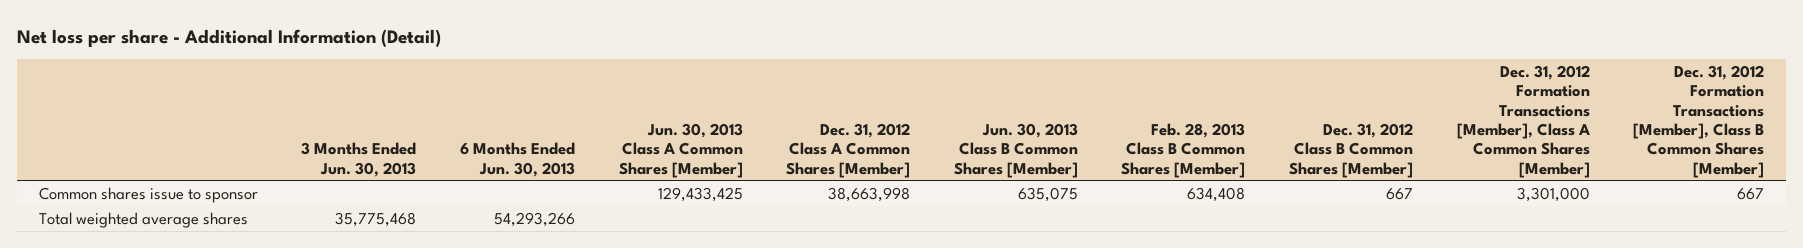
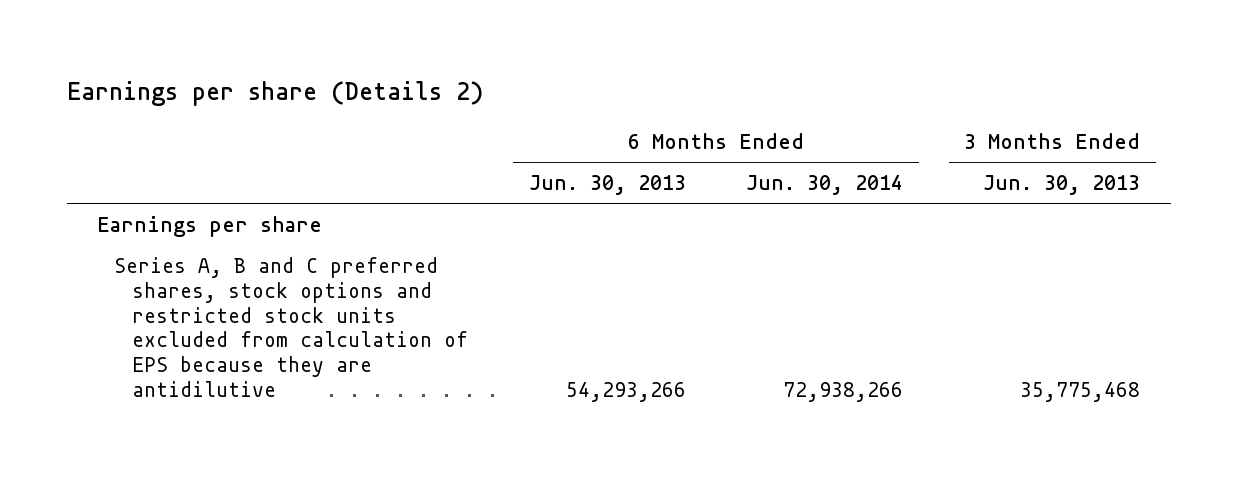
[16,28,441,47] Net loss per share - Additional Information (Detail) -> [66,80,483,106] Earnings per share (Details 2)
[618,122,743,178] Jun. 30, 2013 Class A Common Shares [Member] -> none
[786,122,911,178] Dec. 31, 2012 Class A Common Shares [Member] -> none
[953,122,1078,178] Jun. 30, 2013 Class B Common Shares [Member] -> none
[1121,122,1246,178] Feb. 28, 2013 Class B Common Shares [Member] -> none
[1289,122,1414,178] Dec. 31, 2012 Class B Common Shares [Member] -> none
[1456,65,1590,178] Dec. 31, 2012 Formation Transactions [Member], Class A Common Shares [Member] -> none
[1633,65,1765,178] Dec. 31, 2012 Formation Transactions [Member], Class B Common Shares [Member] -> none
none -> [746,175,904,196] Jun. 30, 2014
[38,186,258,203] Common shares issue to sponsor -> none
none -> [97,215,323,237] Earnings per share
[38,211,248,228] Total weighted average shares -> [114,256,468,397] Series A, B and C preferred shares, stock options and restricted stock units excluded from calculation of EPS because they are antidilutive

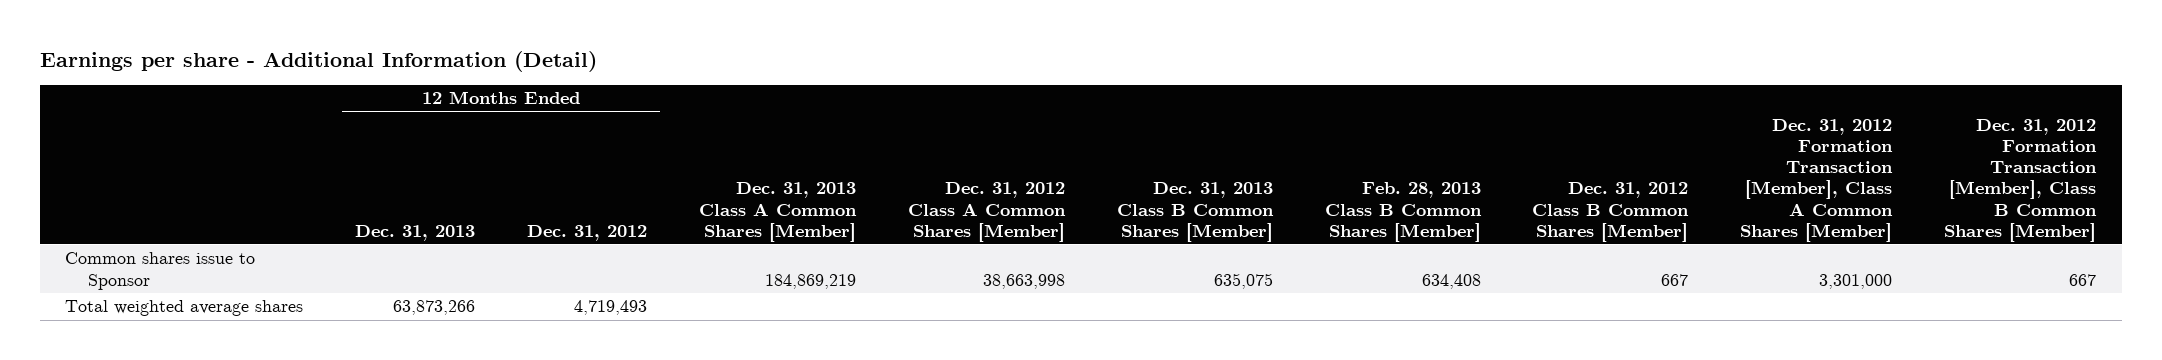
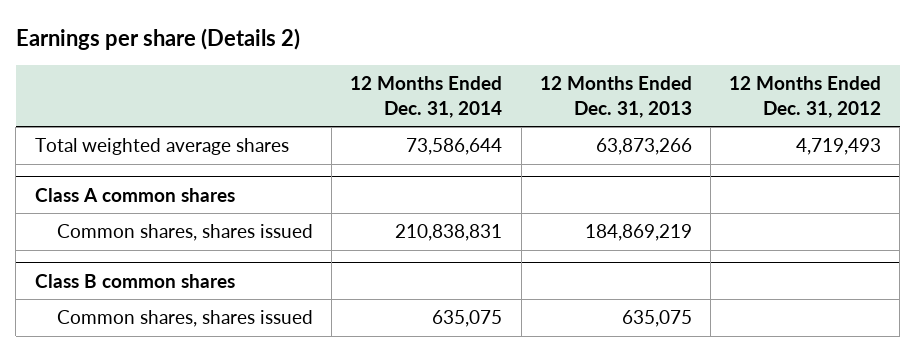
[39,50,597,72] Earnings per share - Additional Information (Detail) -> [15,27,300,50] Earnings per share (Details 2)
[699,182,858,242] Dec. 31, 2013 Class A Common Shares [Member] -> none
[907,182,1066,242] Dec. 31, 2012 Class A Common Shares [Member] -> none
[1116,182,1274,242] Dec. 31, 2013 Class B Common Shares [Member] -> none
[1324,182,1482,242] Feb. 28, 2013 Class B Common Shares [Member] -> none
[1532,182,1690,242] Dec. 31, 2012 Class B Common Shares [Member] -> none
[1740,118,1894,242] Dec. 31, 2012 Formation Transaction [Member], Class A Common Shares [Member] -> none
[1944,118,2098,242] Dec. 31, 2012 Formation Transaction [Member], Class B Common Shares [Member] -> none
none -> [350,76,503,118] 12 Months Ended Dec. 31, 2014
[65,252,256,290] Common shares issue to Sponsor -> none
none -> [34,187,235,202] Class A common shares
none -> [56,224,313,242] Common shares, shares issued
none -> [34,273,235,288] Class B common shares
none -> [56,310,313,328] Common shares, shares issued

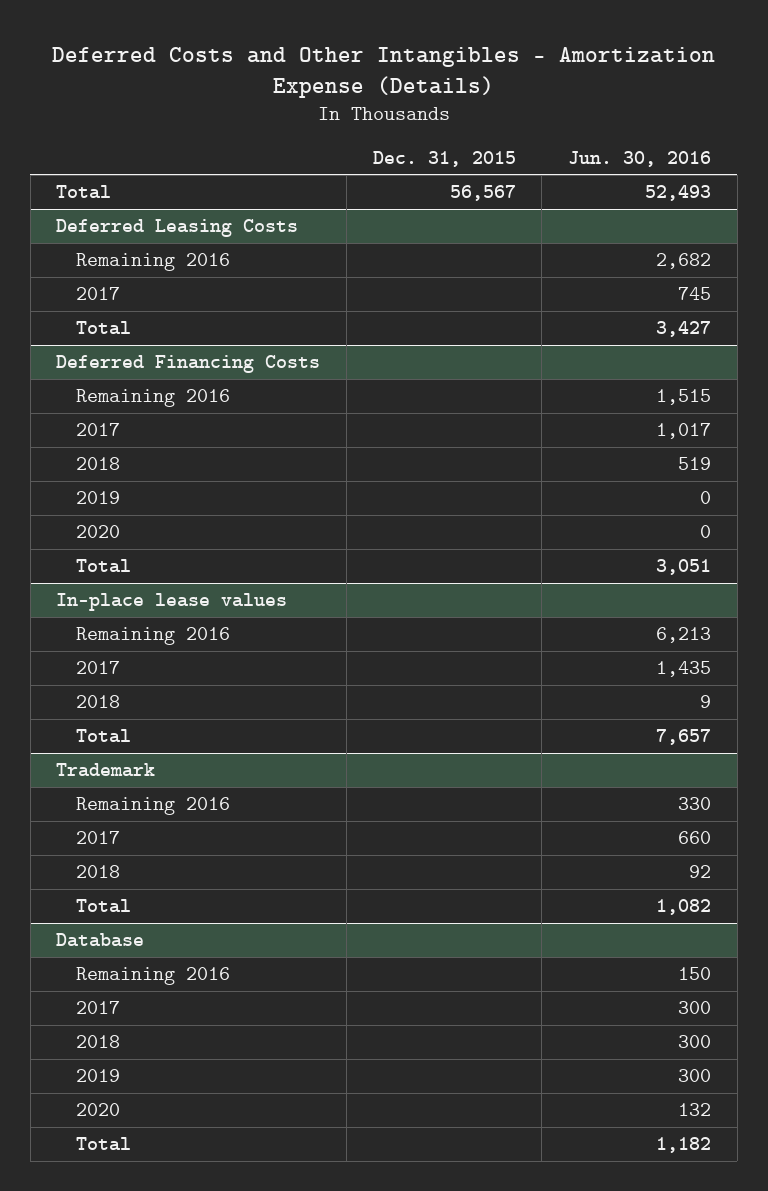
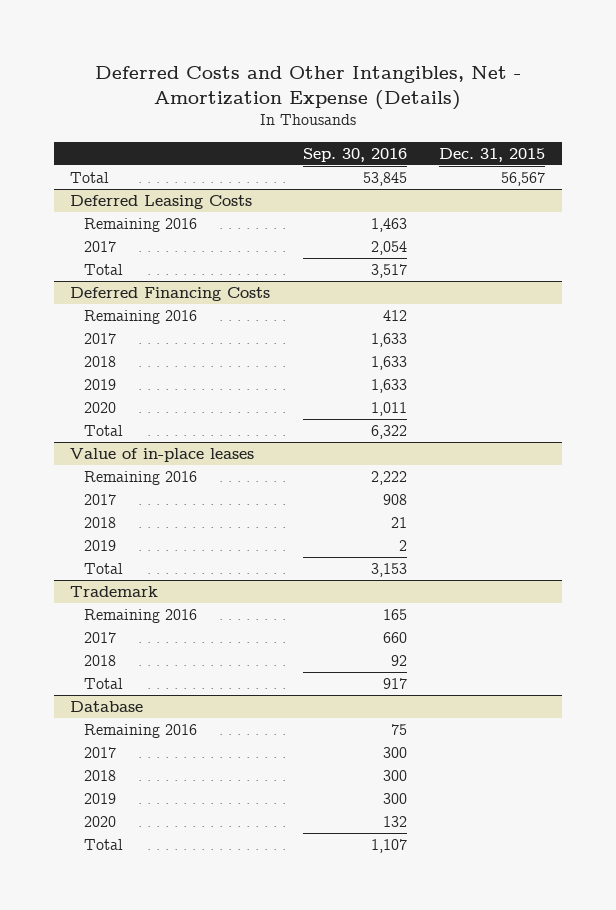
[51,46,715,98] Deferred Costs and Other Intangibles - Amortization Expense (Details) -> [94,65,521,110] Deferred Costs and Other Intangibles, Net - Amortization Expense (Details)
[568,150,712,167] Jun. 30, 2016 -> none
none -> [302,147,407,162] Sep. 30, 2016
[56,593,288,612] In-place lease values -> [70,448,255,463] Value of in-place leases
none -> [84,540,117,552] 2019

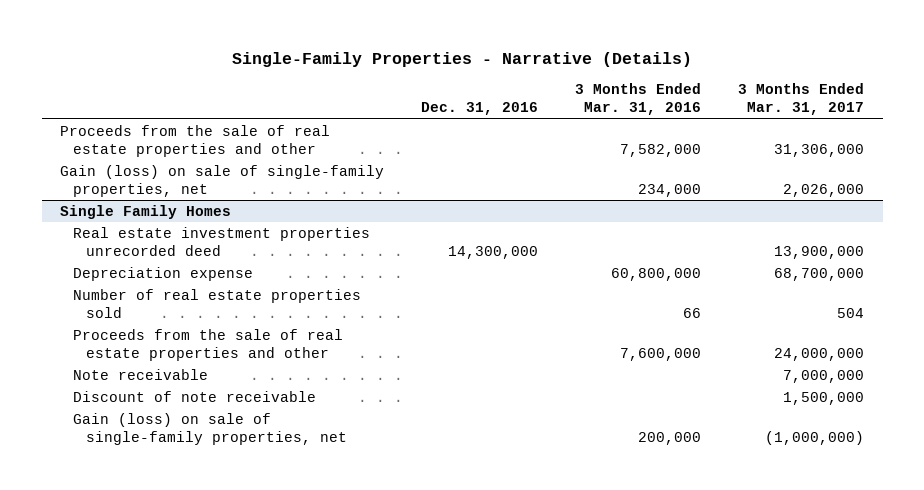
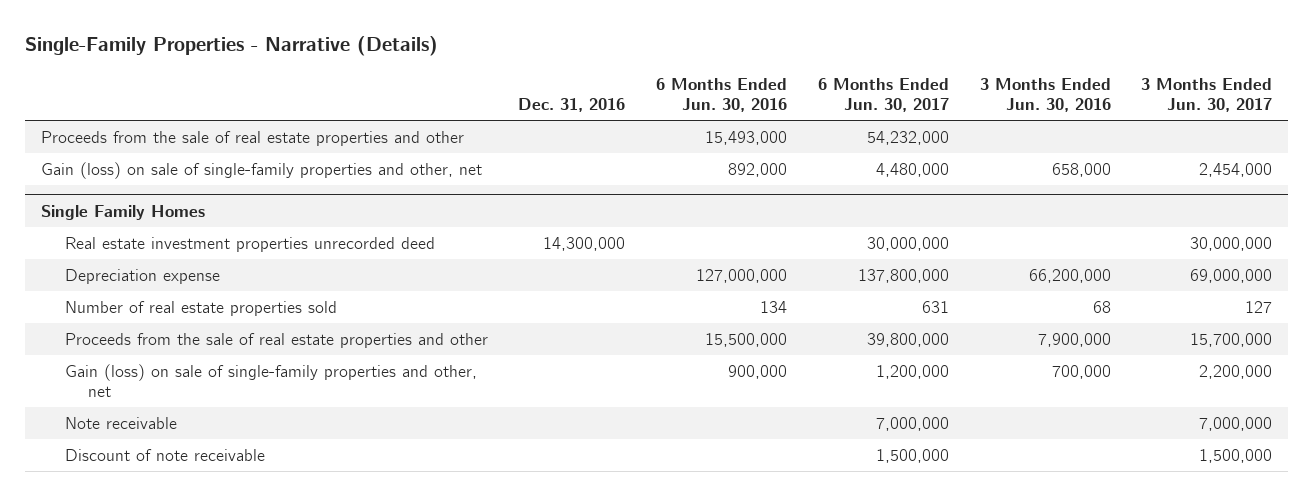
[575,83,702,116] 3 Months Ended Mar. 31, 2016 -> none
[738,83,865,116] 3 Months Ended Mar. 31, 2017 -> none
none -> [656,78,788,112] 6 Months Ended Jun. 30, 2016
none -> [817,78,949,112] 6 Months Ended Jun. 30, 2017
none -> [979,78,1111,112] 3 Months Ended Jun. 30, 2016
none -> [1141,78,1273,112] 3 Months Ended Jun. 30, 2017
[60,164,385,197] Gain (loss) on sale of single-family properties, net -> [40,161,482,179] Gain (loss) on sale of single-family properties and other, net
none -> [64,363,477,397] Gain (loss) on sale of single-family properties and other, net
[73,412,348,445] Gain (loss) on sale of single-family properties, net -> none

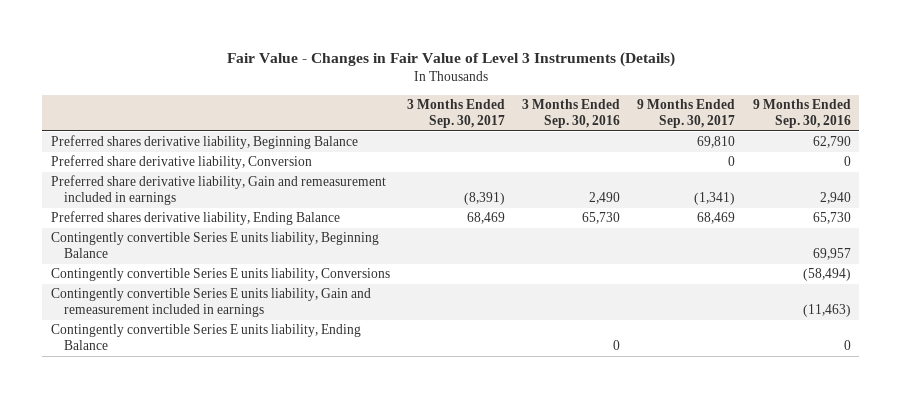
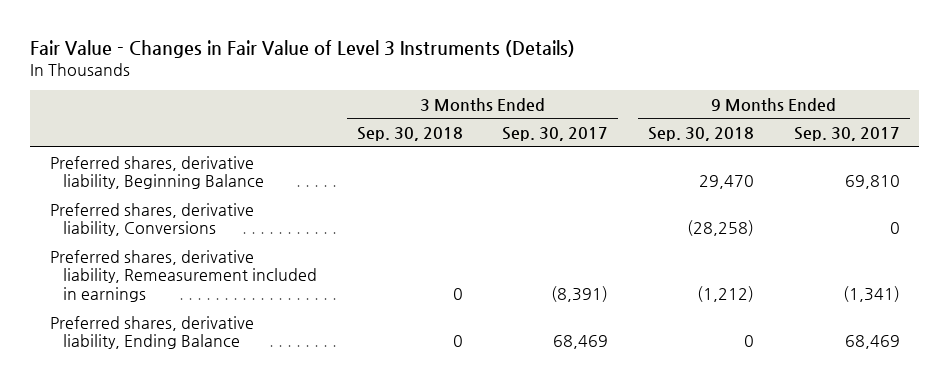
[522,99,621,129] 3 Months Ended Sep. 30, 2016 -> none
[752,99,851,129] 9 Months Ended Sep. 30, 2016 -> none
none -> [356,127,463,142] Sep. 30, 2018
none -> [648,127,755,142] Sep. 30, 2018
[50,232,379,259] Contingently convertible Series E units liability, Beginning Balance -> none
[50,268,390,282] Contingently convertible Series E units liability, Conversions -> none
[50,288,371,318] Contingently convertible Series E units liability, Gain and remeasurement included in earnings -> none
[50,324,361,351] Contingently convertible Series E units liability, Ending Balance -> none
[50,135,358,150] Preferred shares derivative liability, Beginning Balance -> [50,155,265,190] Preferred shares, derivative liability, Beginning Balance
[50,155,312,170] Preferred share derivative liability, Conversion -> [50,202,255,237] Preferred shares, derivative liability, Conversions
[50,175,386,206] Preferred share derivative liability, Gain and remeasurement included in earnings -> [50,249,318,302] Preferred shares, derivative liability, Remeasurement included in earnings
[50,211,340,226] Preferred shares derivative liability, Ending Balance -> [50,315,255,350] Preferred shares, derivative liability, Ending Balance

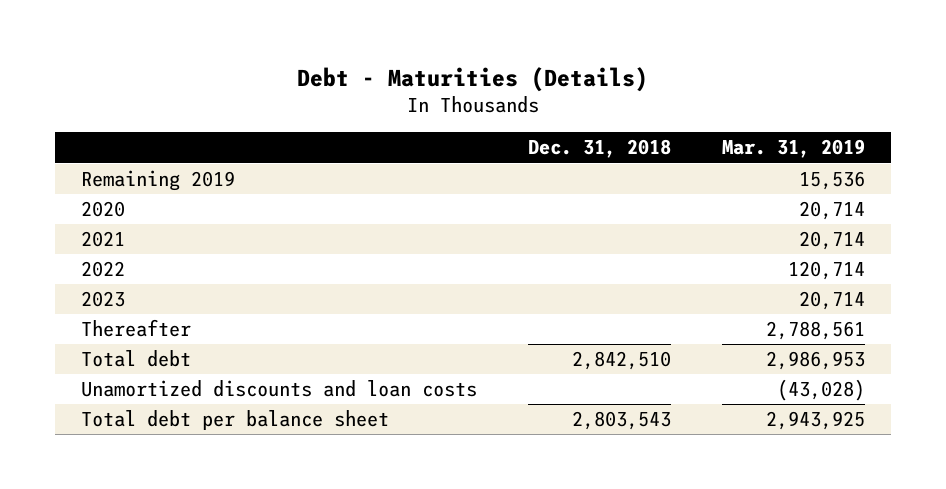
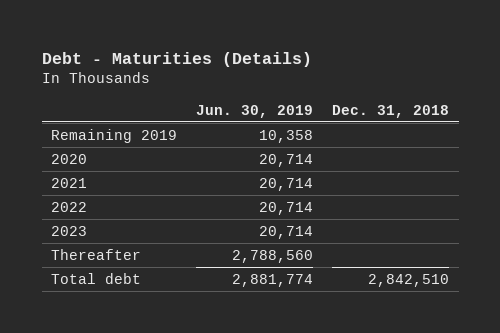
[722,139,866,159] Mar. 31, 2019 -> none
none -> [196,104,314,118] Jun. 30, 2019
[80,380,477,398] Unamortized discounts and loan costs -> none
[80,410,389,431] Total debt per balance sheet -> none

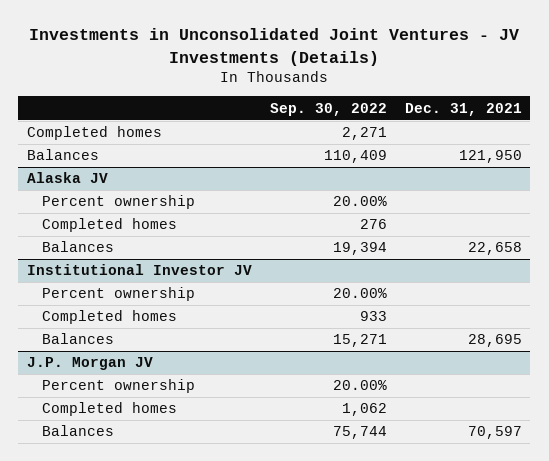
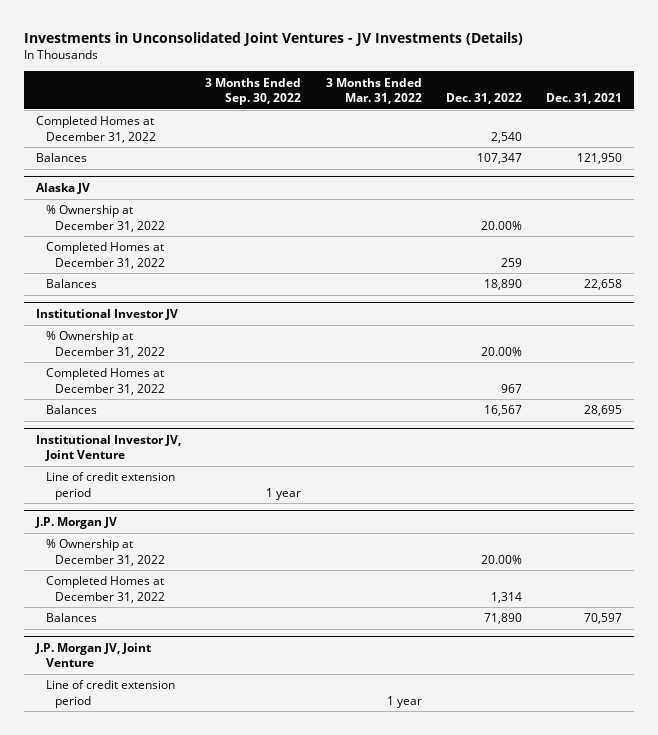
[269,102,387,116] Sep. 30, 2022 -> none
none -> [205,77,302,105] 3 Months Ended Sep. 30, 2022
none -> [325,77,422,104] 3 Months Ended Mar. 31, 2022
none -> [445,92,522,104] Dec. 31, 2022
[26,126,162,141] Completed homes -> [36,116,156,143] Completed Homes at December 31, 2022
[41,195,195,210] Percent ownership -> [45,205,166,232] % Ownership at December 31, 2022
[41,218,177,233] Completed homes -> [45,242,166,269] Completed Homes at December 31, 2022
[41,287,195,302] Percent ownership -> [45,331,166,358] % Ownership at December 31, 2022
[41,310,177,325] Completed homes -> [45,368,166,395] Completed Homes at December 31, 2022
none -> [36,434,182,462] Institutional Investor JV, Joint Venture
none -> [45,472,175,500] Line of credit extension period
[41,379,195,394] Percent ownership -> [45,539,166,566] % Ownership at December 31, 2022
[41,402,177,417] Completed homes -> [45,576,166,603] Completed Homes at December 31, 2022
none -> [35,642,152,668] J.P. Morgan JV, Joint Venture
none -> [45,680,175,708] Line of credit extension period

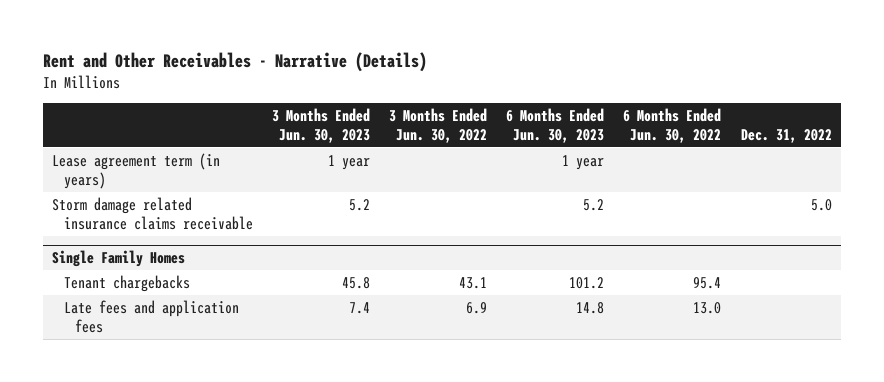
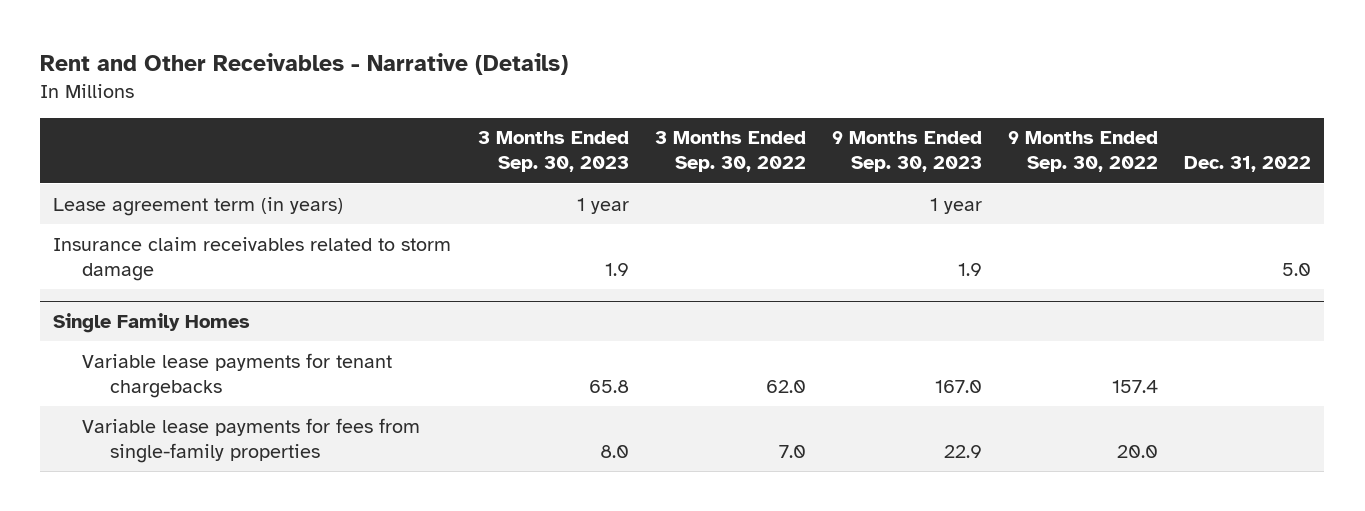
[271,108,370,143] 3 Months Ended Jun. 30, 2023 -> none
[389,108,488,143] 3 Months Ended Jun. 30, 2022 -> none
[506,108,605,143] 6 Months Ended Jun. 30, 2023 -> none
[623,108,722,143] 6 Months Ended Jun. 30, 2022 -> none
none -> [477,131,629,173] 3 Months Ended Sep. 30, 2023
none -> [654,131,806,173] 3 Months Ended Sep. 30, 2022
none -> [831,131,982,173] 9 Months Ended Sep. 30, 2023
none -> [1008,131,1159,173] 9 Months Ended Sep. 30, 2022
[52,196,253,230] Storm damage related insurance claims receivable -> [53,236,452,281] Insurance claim receivables related to storm damage
[63,274,190,292] Tenant chargebacks -> [81,352,392,398] Variable lease payments for tenant chargebacks
[63,299,239,333] Late fees and application fees -> [81,417,420,463] Variable lease payments for fees from single-family properties

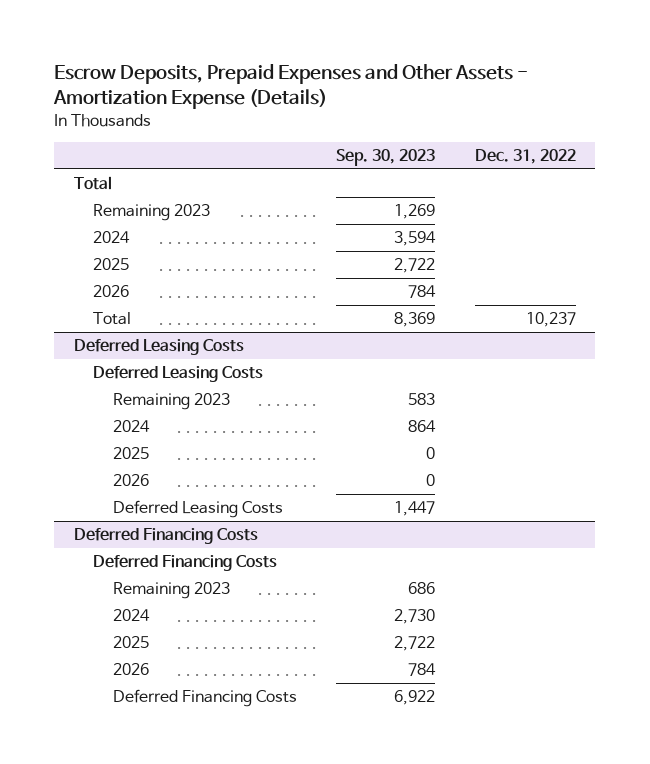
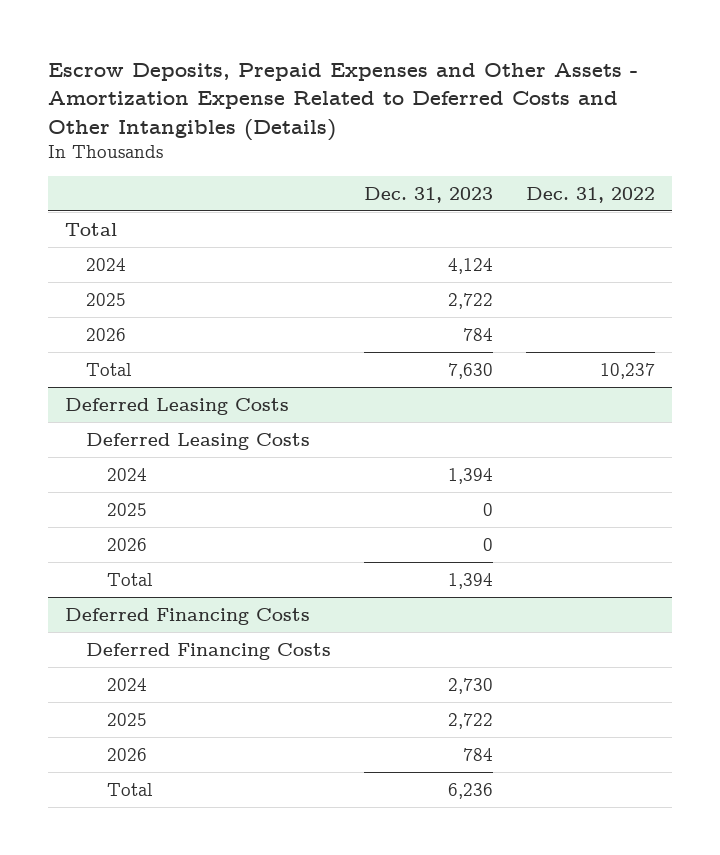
[53,64,529,109] Escrow Deposits, Prepaid Expenses and Other Assets - Amortization Expense (Details) -> [48,62,639,141] Escrow Deposits, Prepaid Expenses and Other Assets - Amortization Expense Related to Deferred Costs and Other Intangibles (Details)
[336,148,436,166] Sep. 30, 2023 -> none
none -> [364,187,494,204] Dec. 31, 2023
[93,204,211,222] Remaining 2023 -> none
[112,393,230,411] Remaining 2023 -> none
[112,500,283,519] Deferred Leasing Costs -> [107,572,154,586] Total
[112,582,230,600] Remaining 2023 -> none
[112,689,297,708] Deferred Financing Costs -> [107,782,154,796] Total

